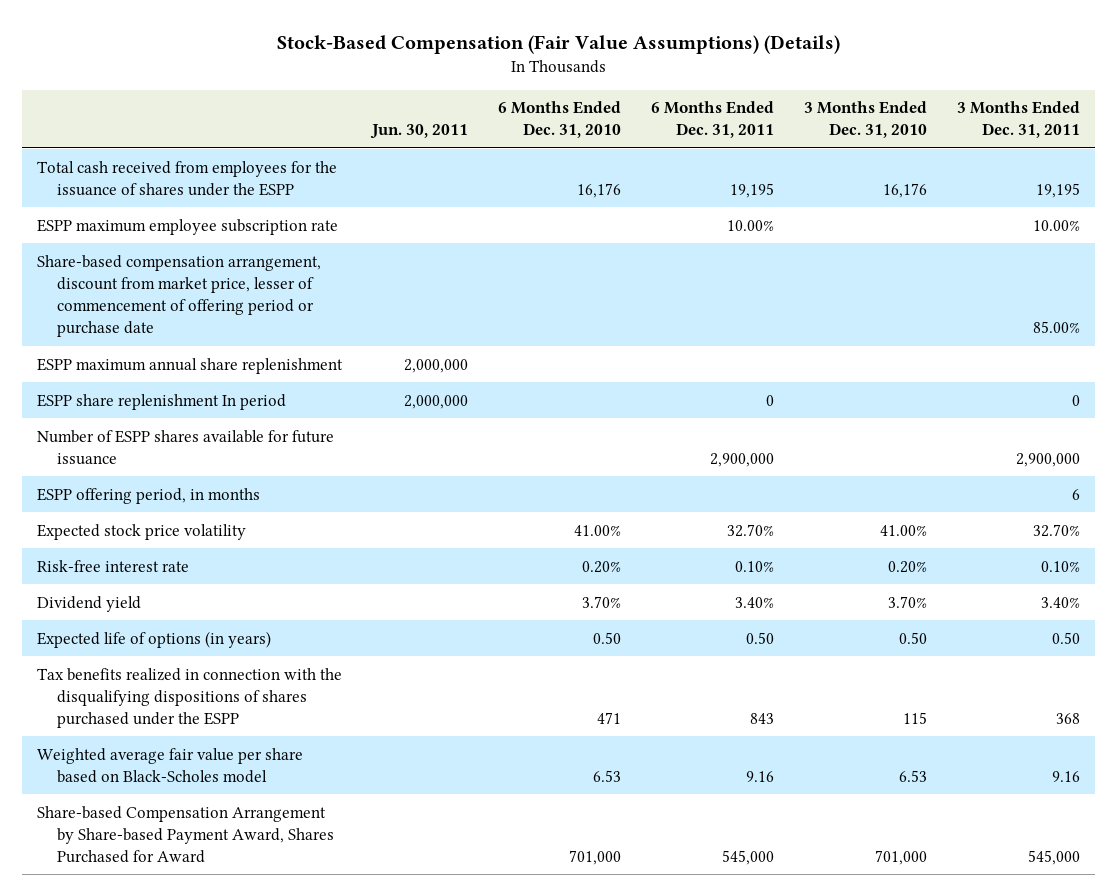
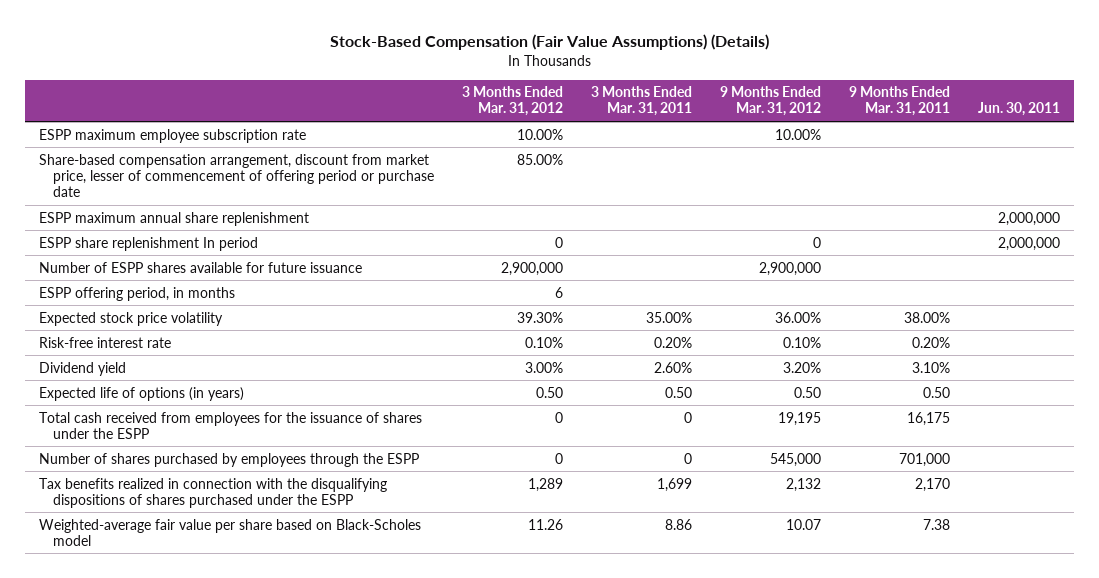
[498,101,622,139] 6 Months Ended Dec. 31, 2010 -> none
[651,101,775,139] 6 Months Ended Dec. 31, 2011 -> none
[804,101,928,139] 3 Months Ended Dec. 31, 2010 -> none
[957,101,1081,139] 3 Months Ended Dec. 31, 2011 -> none
none -> [462,86,564,117] 3 Months Ended Mar. 31, 2012
none -> [590,86,692,117] 3 Months Ended Mar. 31, 2011
none -> [719,86,821,117] 9 Months Ended Mar. 31, 2012
none -> [848,86,950,117] 9 Months Ended Mar. 31, 2011
[37,160,338,196] Total cash received from employees for the issuance of shares under the ESPP -> [39,411,423,439] Total cash received from employees for the issuance of shares under the ESPP
none -> [39,452,420,467] Number of shares purchased by employees through the ESPP
[37,805,334,864] Share-based Compensation Arrangement by Share-based Payment Award, Shares Purchased for Award -> none
[37,747,304,783] Weighted average fair value per share based on Black-Scholes model -> [39,518,422,546] Weighted-average fair value per share based on Black-Scholes model

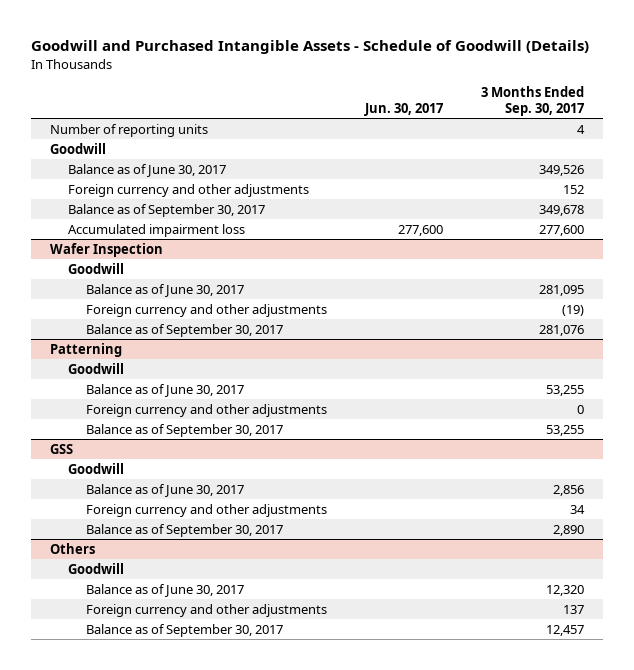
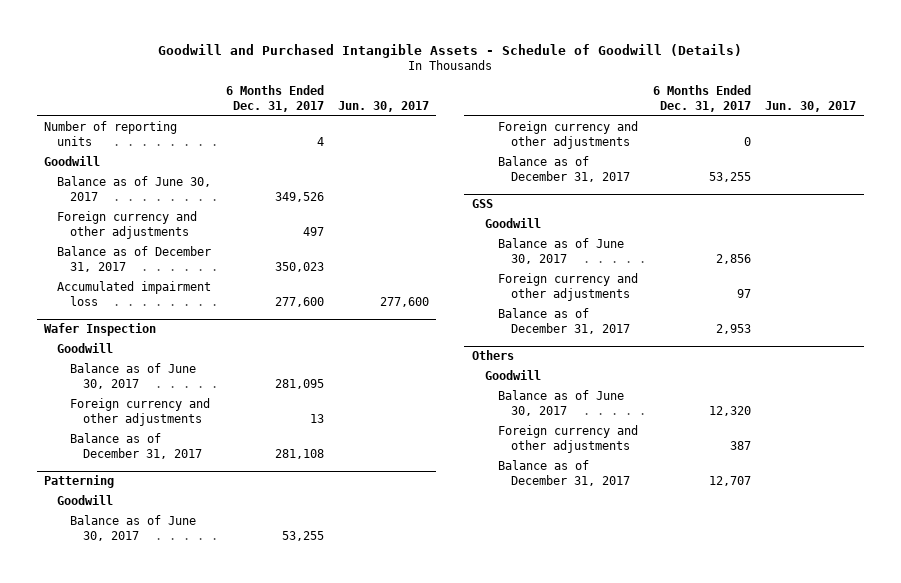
[481,86,585,117] 3 Months Ended Sep. 30, 2017 -> none
none -> [225,85,324,112] 6 Months Ended Dec. 31, 2017
[67,203,265,217] Balance as of September 30, 2017 -> [57,246,212,272] Balance as of December 31, 2017
[85,323,283,337] Balance as of September 30, 2017 -> [70,433,203,459] Balance as of December 31, 2017
[85,423,283,437] Balance as of September 30, 2017 -> [497,156,630,182] Balance as of December 31, 2017
[85,523,283,537] Balance as of September 30, 2017 -> [497,308,630,334] Balance as of December 31, 2017
[85,623,283,637] Balance as of September 30, 2017 -> [497,460,630,486] Balance as of December 31, 2017

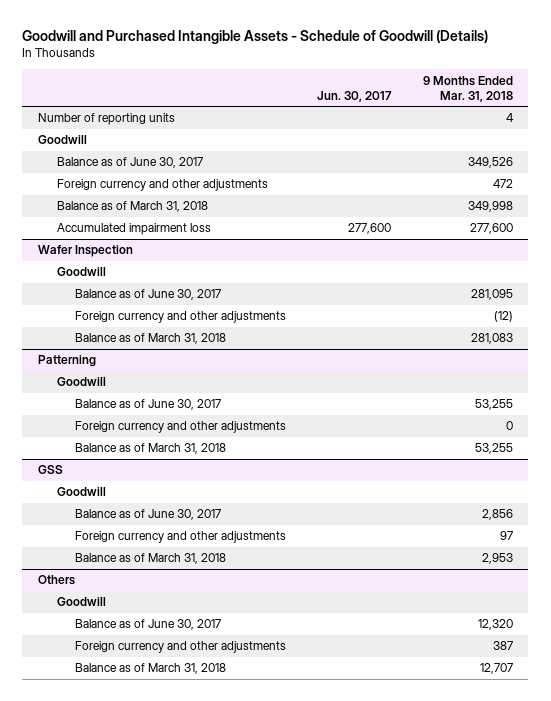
[225,85,324,112] 6 Months Ended Dec. 31, 2017 -> none
none -> [422,75,513,102] 9 Months Ended Mar. 31, 2018
[57,246,212,272] Balance as of December 31, 2017 -> [56,201,208,213] Balance as of March 31, 2018
[70,433,203,459] Balance as of December 31, 2017 -> [75,333,227,345] Balance as of March 31, 2018
[497,156,630,182] Balance as of December 31, 2017 -> [75,443,227,455] Balance as of March 31, 2018
[497,308,630,334] Balance as of December 31, 2017 -> [75,553,227,565] Balance as of March 31, 2018
[497,460,630,486] Balance as of December 31, 2017 -> [75,663,227,675] Balance as of March 31, 2018

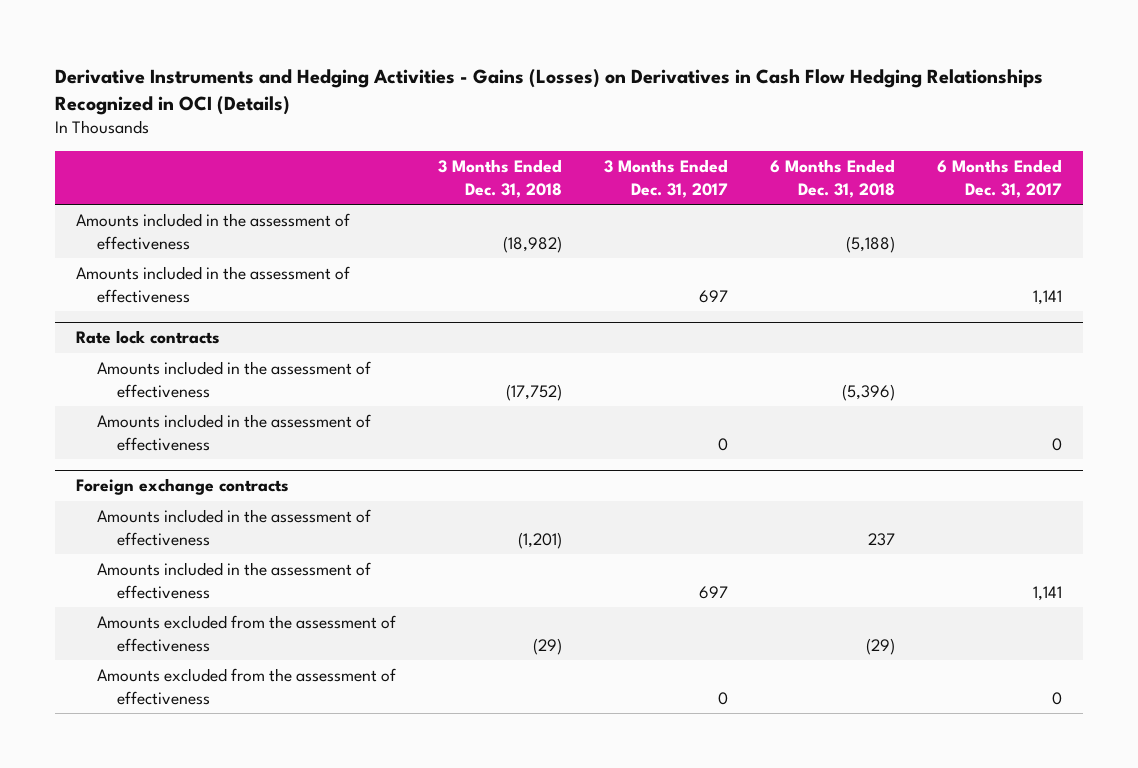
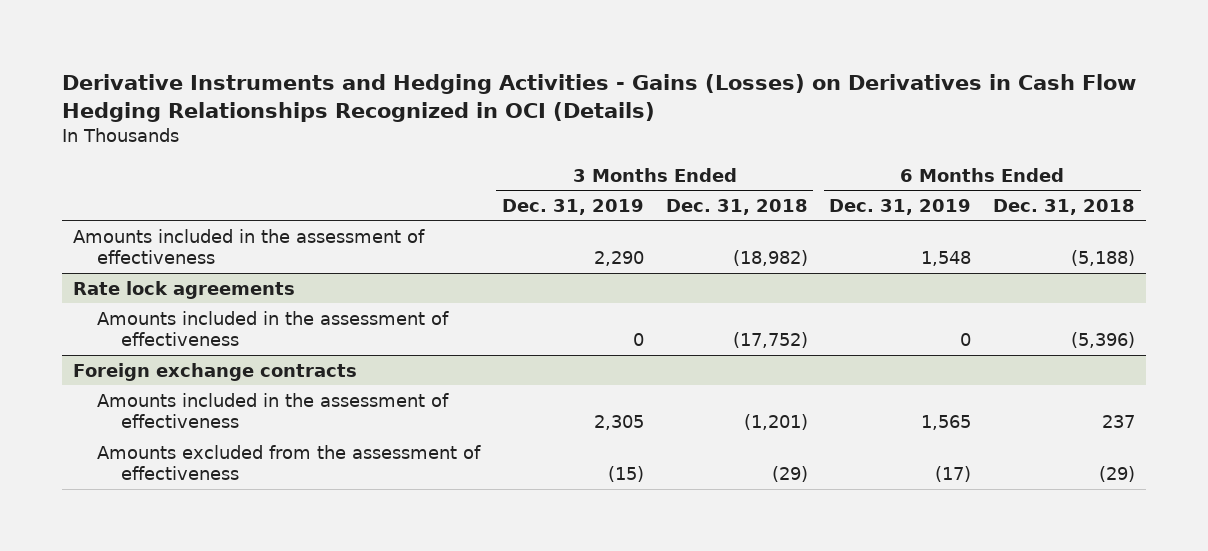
[603,159,728,198] 3 Months Ended Dec. 31, 2017 -> none
[936,159,1062,198] 6 Months Ended Dec. 31, 2017 -> none
none -> [501,198,644,215] Dec. 31, 2019
none -> [829,198,972,215] Dec. 31, 2019
[76,266,351,303] Amounts included in the assessment of effectiveness -> none
[76,330,221,345] Rate lock contracts -> [72,280,295,299] Rate lock agreements
[96,414,371,451] Amounts included in the assessment of effectiveness -> none
[96,562,371,599] Amounts included in the assessment of effectiveness -> none
[96,668,396,705] Amounts excluded from the assessment of effectiveness -> none

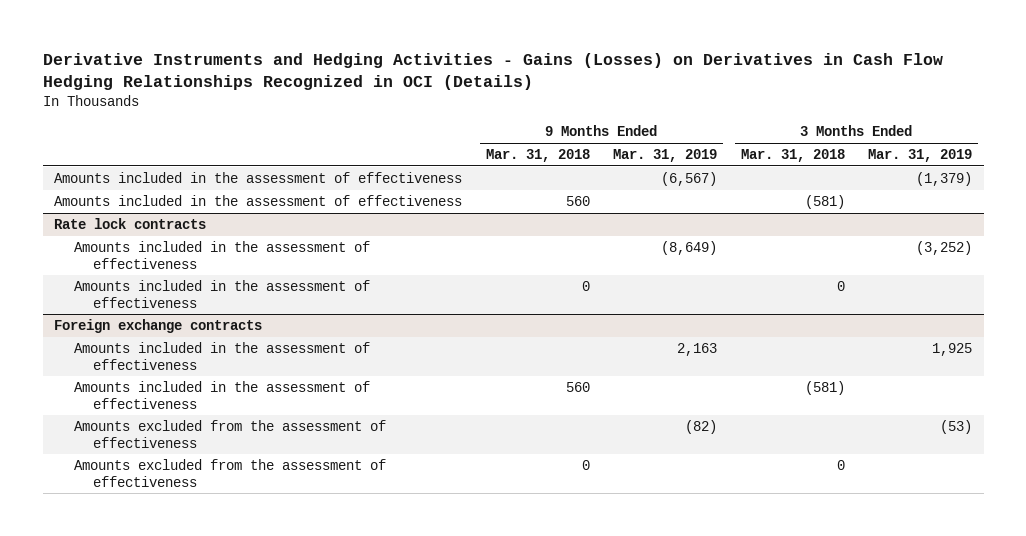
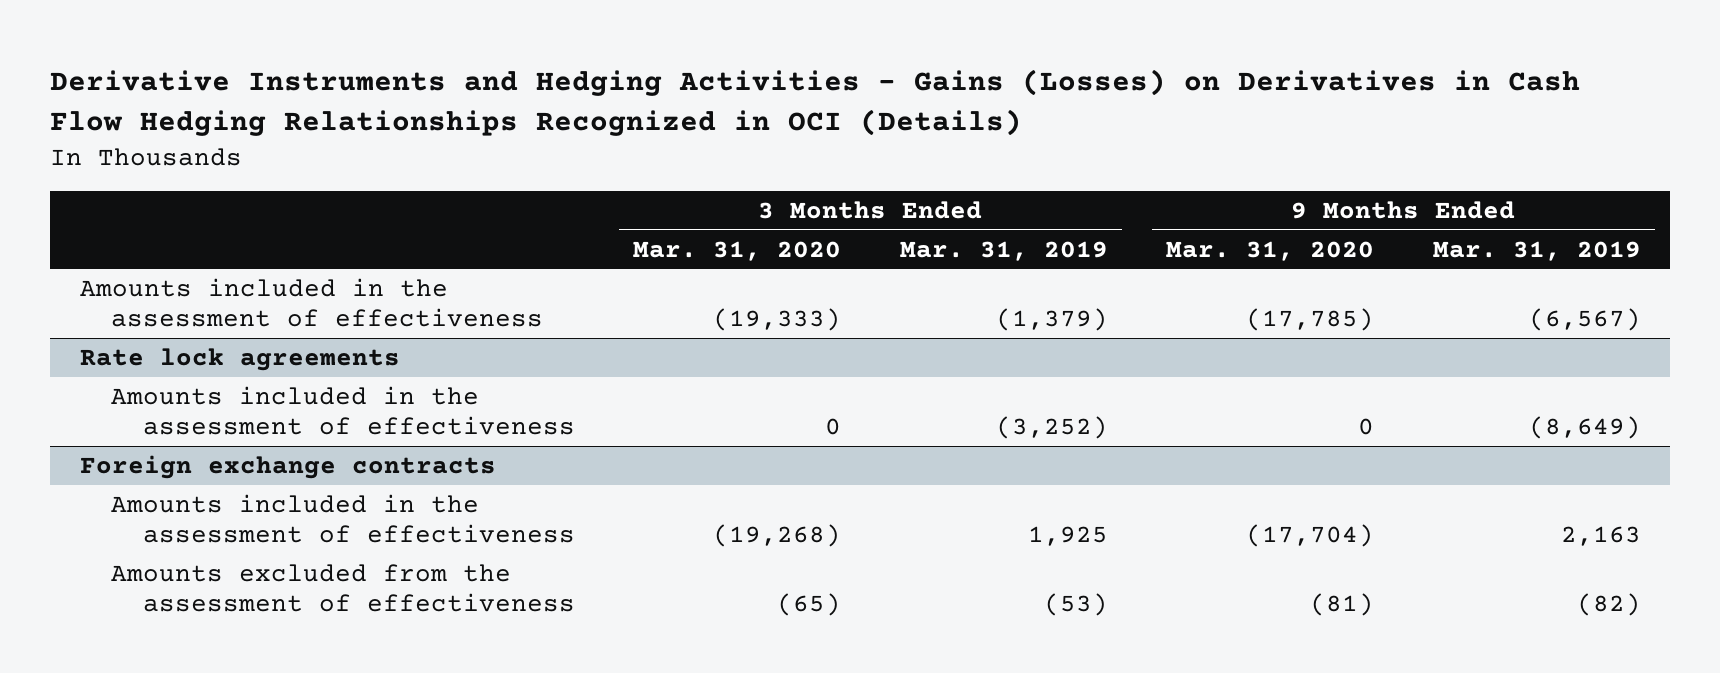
[485,149,590,163] Mar. 31, 2018 -> none
[740,149,845,163] Mar. 31, 2018 -> none
none -> [633,240,842,261] Mar. 31, 2020
none -> [1166,240,1375,261] Mar. 31, 2020
[54,195,463,207] Amounts included in the assessment of effectiveness -> none
[54,218,207,230] Rate lock contracts -> [79,347,400,371] Rate lock agreements
[73,280,370,308] Amounts included in the assessment of effectiveness -> none
[73,381,370,409] Amounts included in the assessment of effectiveness -> none
[73,459,386,487] Amounts excluded from the assessment of effectiveness -> none

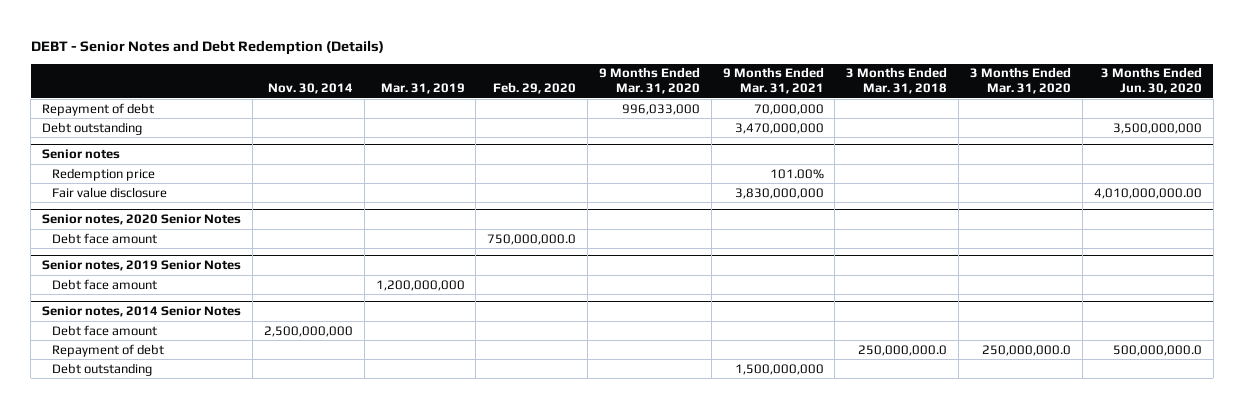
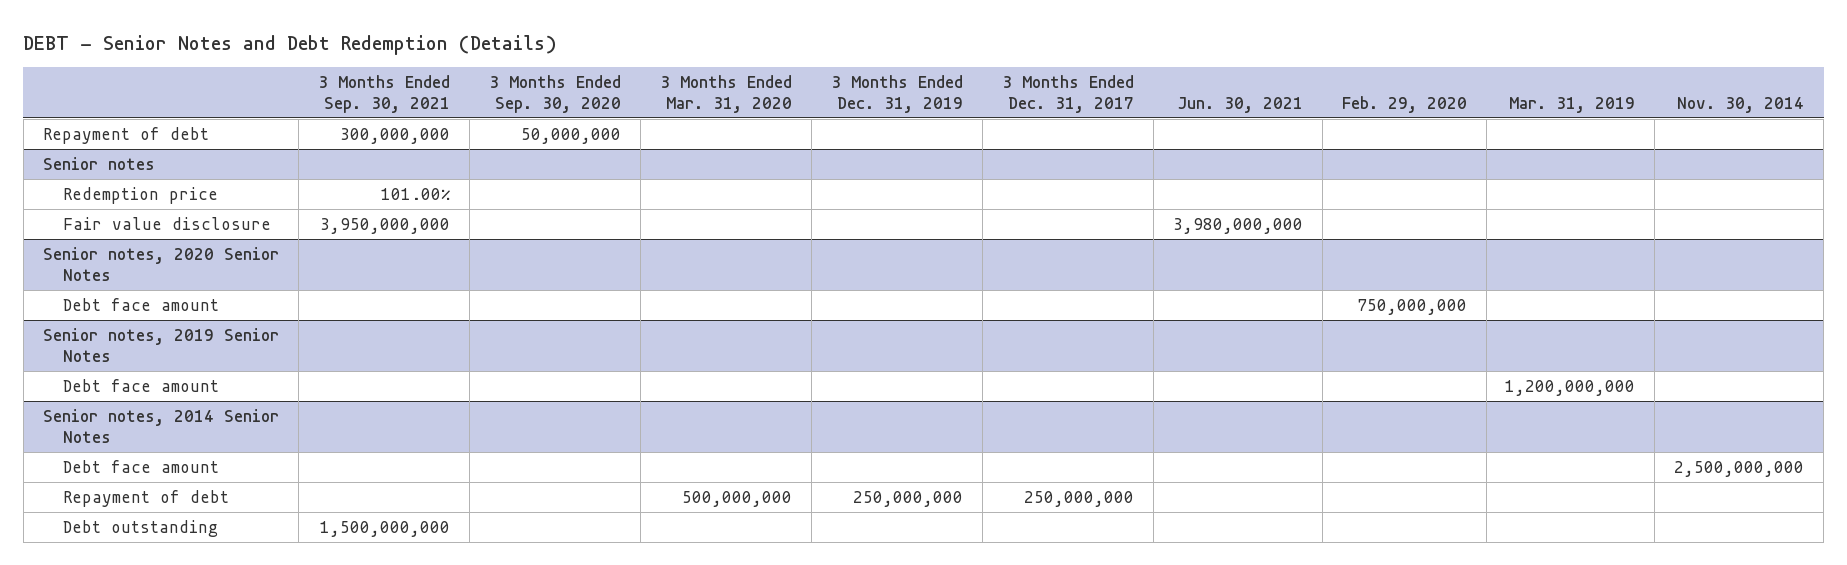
[598,67,700,95] 9 Months Ended Mar. 31, 2020 -> none
[722,67,824,95] 9 Months Ended Mar. 31, 2021 -> none
[846,67,948,95] 3 Months Ended Mar. 31, 2018 -> none
[1100,67,1202,95] 3 Months Ended Jun. 30, 2020 -> none
none -> [317,75,450,113] 3 Months Ended Sep. 30, 2021
none -> [488,75,621,113] 3 Months Ended Sep. 30, 2020
none -> [830,75,963,113] 3 Months Ended Dec. 31, 2019
none -> [1001,75,1134,113] 3 Months Ended Dec. 31, 2017
none -> [1176,96,1303,113] Jun. 30, 2021
[42,121,143,135] Debt outstanding -> none
[487,233,577,245] 750,000,000.0 -> [1356,299,1467,316] 750,000,000
[981,344,1071,356] 250,000,000.0 -> [681,491,792,508] 500,000,000

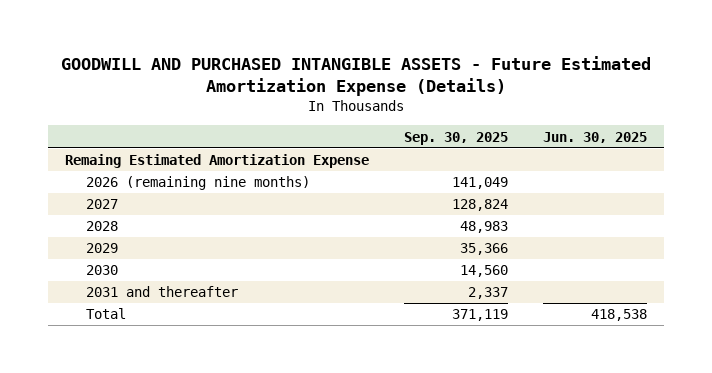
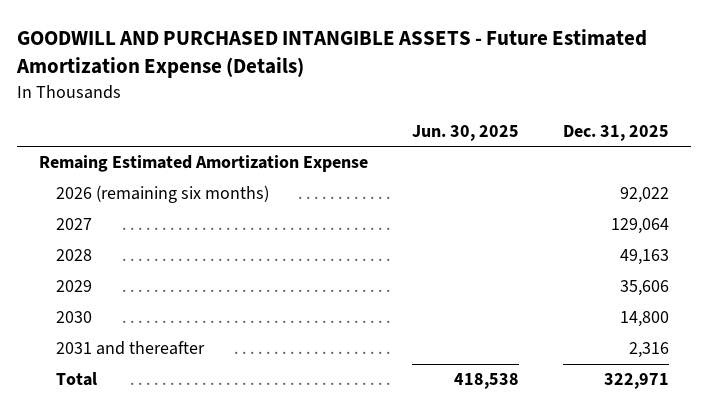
[404,131,509,145] Sep. 30, 2025 -> none
none -> [563,125,670,142] Dec. 31, 2025
[86,176,311,191] 2026 (remaining nine months) -> [55,185,269,204] 2026 (remaining six months)

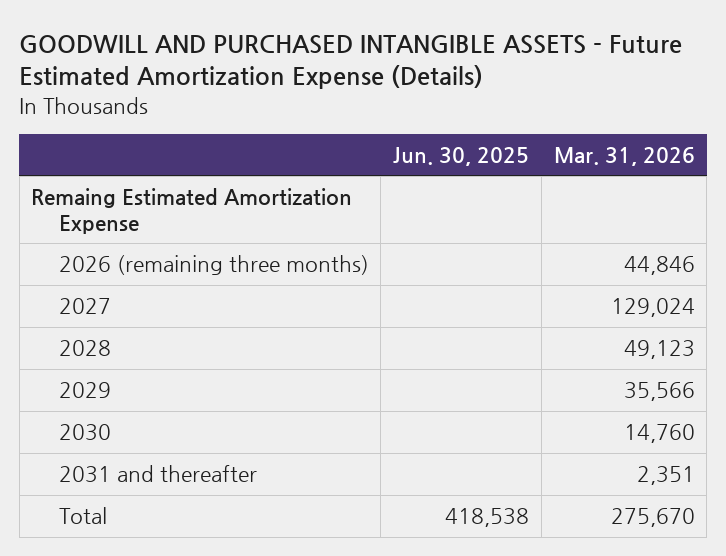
[563,125,670,142] Dec. 31, 2025 -> none
none -> [553,146,695,166] Mar. 31, 2026
[55,185,269,204] 2026 (remaining six months) -> [58,255,369,276] 2026 (remaining three months)

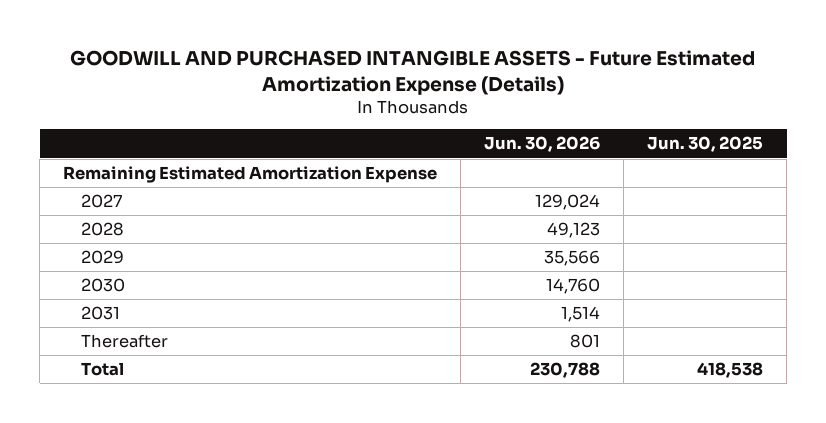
[553,146,695,166] Mar. 31, 2026 -> none
none -> [484,136,601,153] Jun. 30, 2026
[58,255,369,276] 2026 (remaining three months) -> none
[31,188,353,234] Remaing Estimated Amortization Expense -> [63,166,438,184] Remaining Estimated Amortization Expense
[58,465,257,484] 2031 and thereafter -> none
none -> [80,306,120,321] 2031
none -> [80,334,168,349] Thereafter

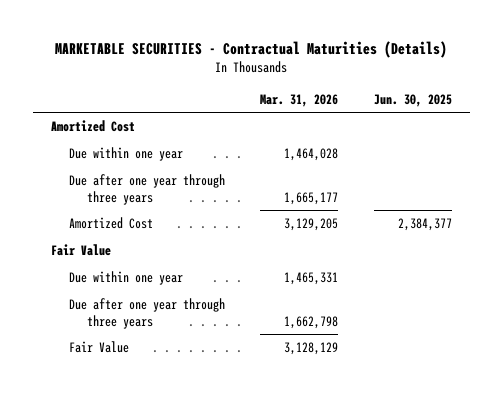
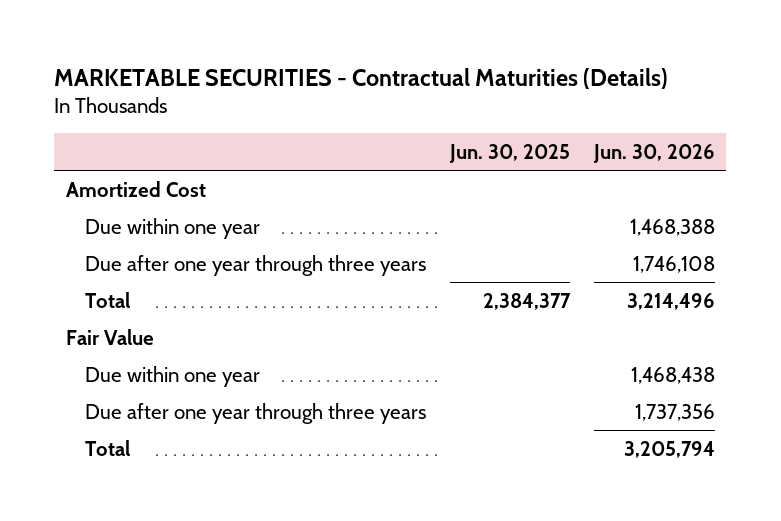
[260,93,339,107] Mar. 31, 2026 -> none
none -> [592,144,715,164] Jun. 30, 2026
[68,217,153,230] Amortized Cost -> [85,291,131,308] Total
[68,341,129,354] Fair Value -> [85,439,131,456] Total

